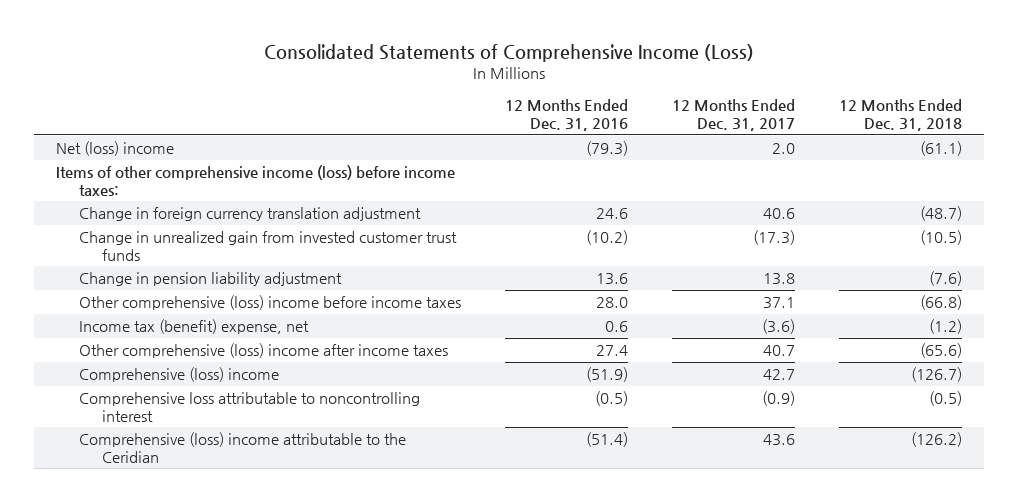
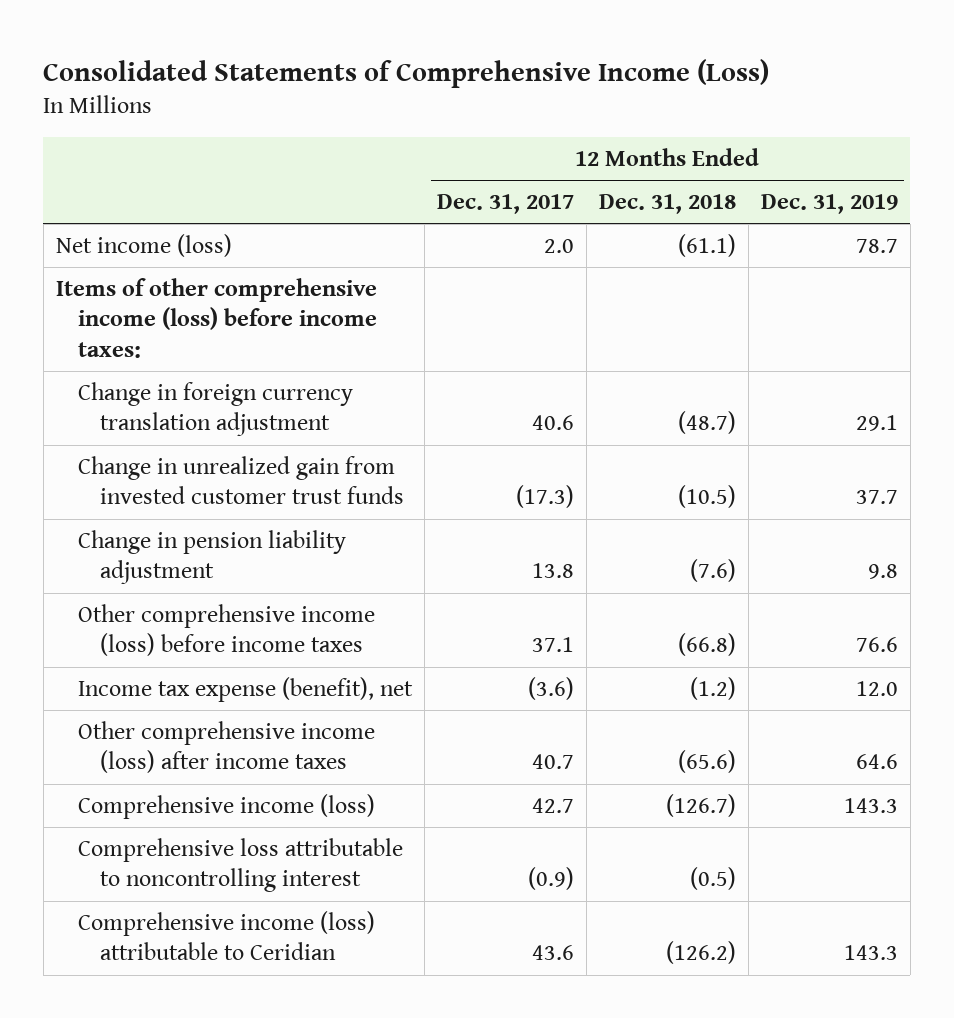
[504,99,628,132] 12 Months Ended Dec. 31, 2016 -> none
none -> [760,194,898,215] Dec. 31, 2019
[56,141,175,157] Net (loss) income -> [55,234,232,258] Net income (loss)
[79,295,462,311] Other comprehensive (loss) income before income taxes -> [77,604,375,657] Other comprehensive income (loss) before income taxes
[79,319,310,335] Income tax (benefit) expense, net -> [77,677,413,703] Income tax expense (benefit), net
[79,343,449,359] Other comprehensive (loss) income after income taxes -> [77,721,375,774] Other comprehensive income (loss) after income taxes
[79,367,280,383] Comprehensive (loss) income -> [77,794,375,820] Comprehensive income (loss)
[79,432,407,463] Comprehensive (loss) income attributable to the Ceridian -> [77,911,375,961] Comprehensive income (loss) attributable to Ceridian

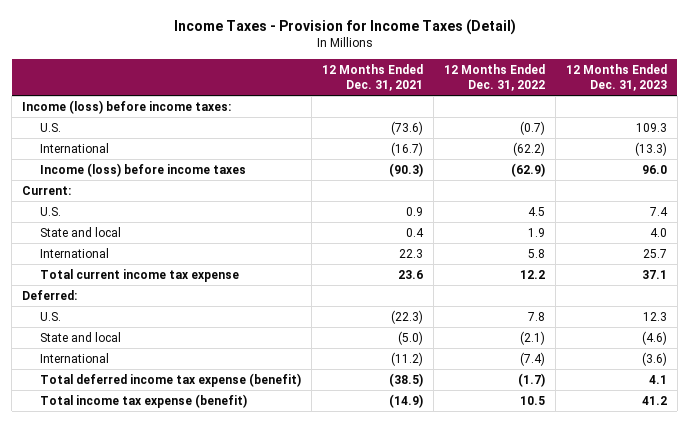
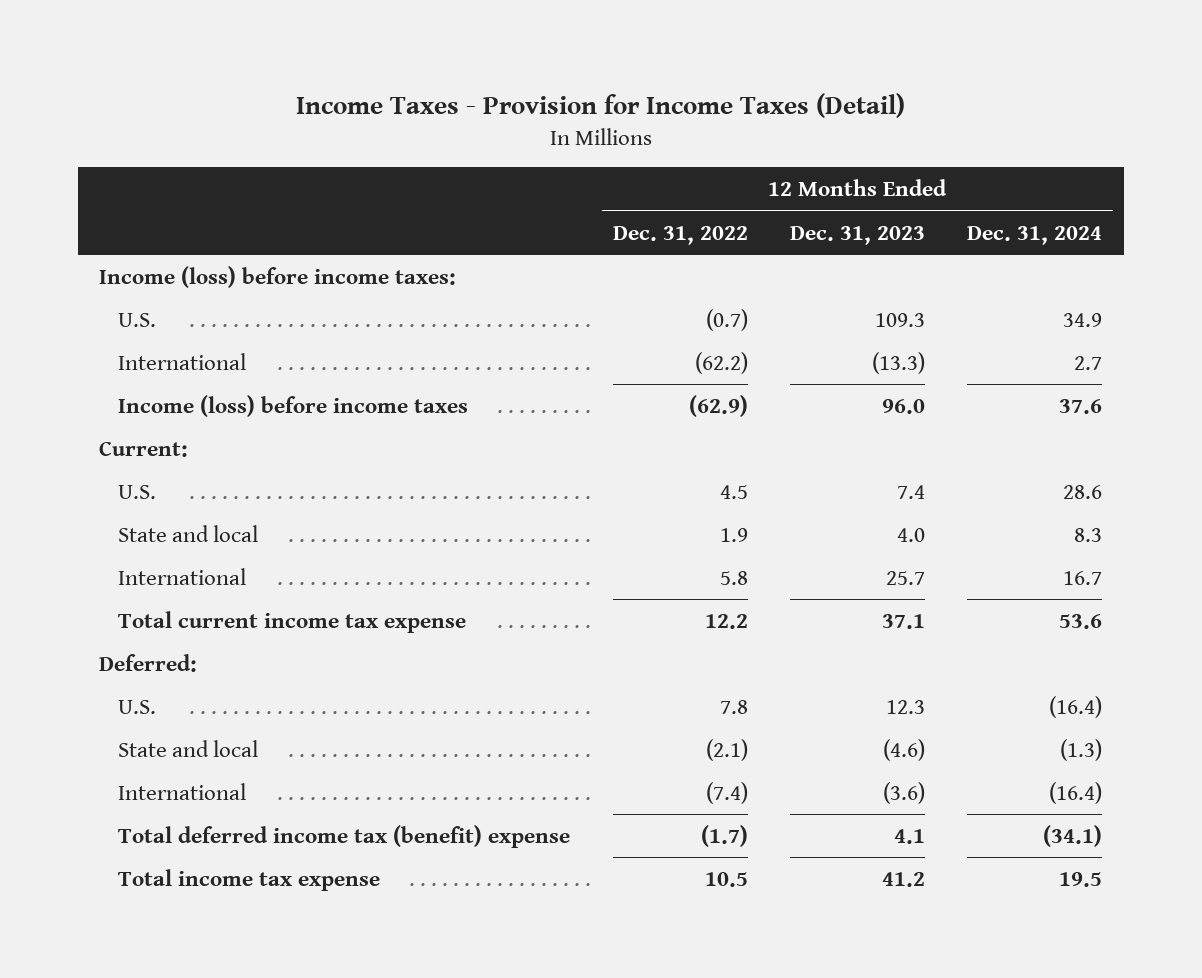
[321,63,423,92] 12 Months Ended Dec. 31, 2021 -> none
none -> [967,225,1103,245] Dec. 31, 2024
[39,372,301,387] Total deferred income tax expense (benefit) -> [118,824,571,848] Total deferred income tax (benefit) expense
[39,393,247,408] Total income tax expense (benefit) -> [118,868,381,891] Total income tax expense

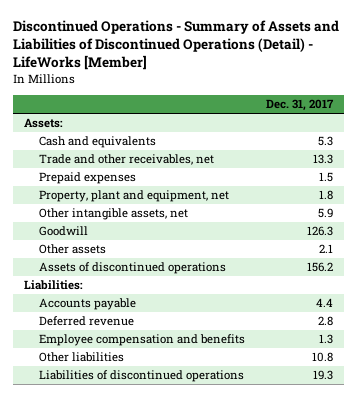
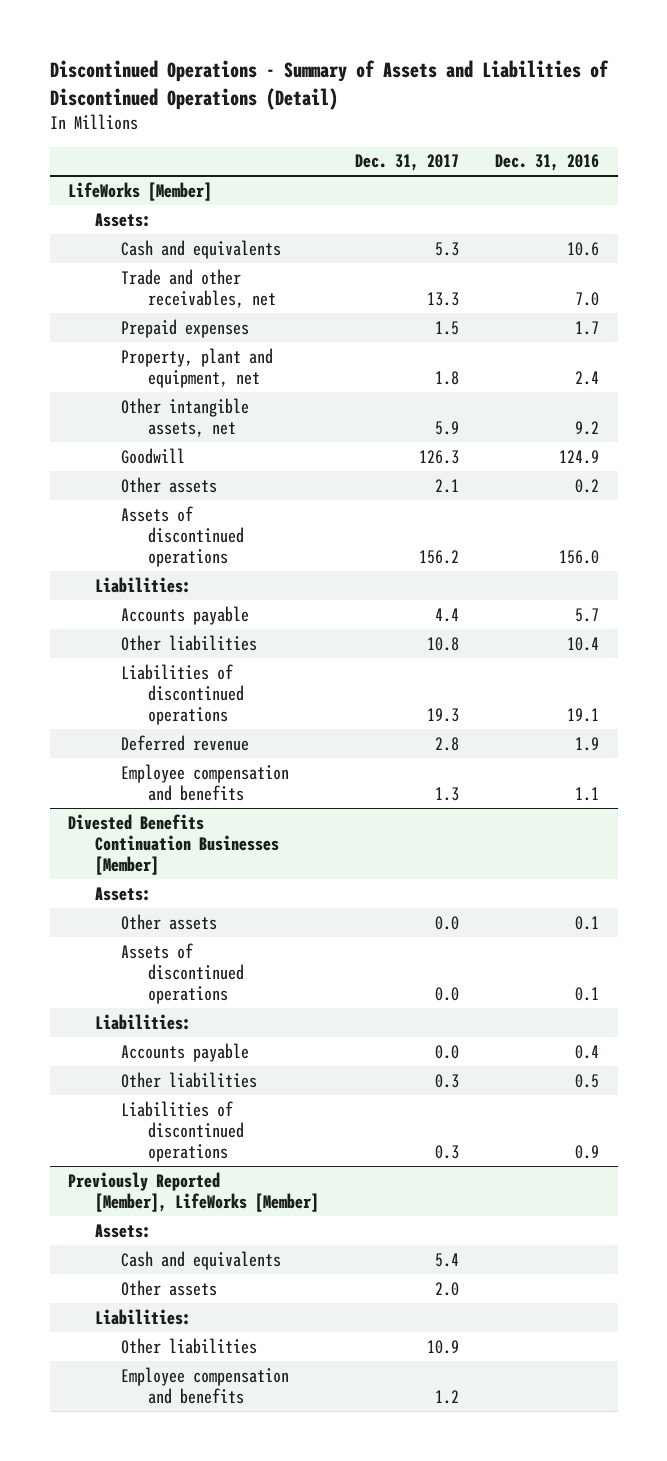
[13,20,340,71] Discontinued Operations - Summary of Assets and Liabilities of Discontinued Operations (Detail) - LifeWorks [Member] -> [49,60,609,110] Discontinued Operations - Summary of Assets and Liabilities of Discontinued Operations (Detail)
none -> [495,154,600,172] Dec. 31, 2016
none -> [67,181,212,201] LifeWorks [Member]
[39,316,135,327] Deferred revenue -> none
[39,334,246,347] Employee compensation and benefits -> none
none -> [121,734,250,751] Deferred revenue
none -> [121,763,290,801] Employee compensation and benefits
none -> [67,813,279,875] Divested Benefits Continuation Businesses [Member]
none -> [94,886,151,901] Assets:
none -> [121,913,218,930] Other assets
none -> [121,942,245,1004] Assets of discontinued operations
none -> [94,1013,191,1030] Liabilities:
none -> [121,1042,250,1062] Accounts payable
none -> [121,1071,258,1088] Other liabilities
none -> [121,1100,245,1162] Liabilities of discontinued operations
none -> [67,1171,319,1212] Previously Reported [Member], LifeWorks [Member]
none -> [94,1223,151,1238] Assets:
none -> [121,1250,282,1270] Cash and equivalents
none -> [121,1279,218,1296] Other assets
none -> [94,1308,191,1325] Liabilities:
none -> [121,1337,258,1354] Other liabilities
none -> [121,1366,290,1404] Employee compensation and benefits

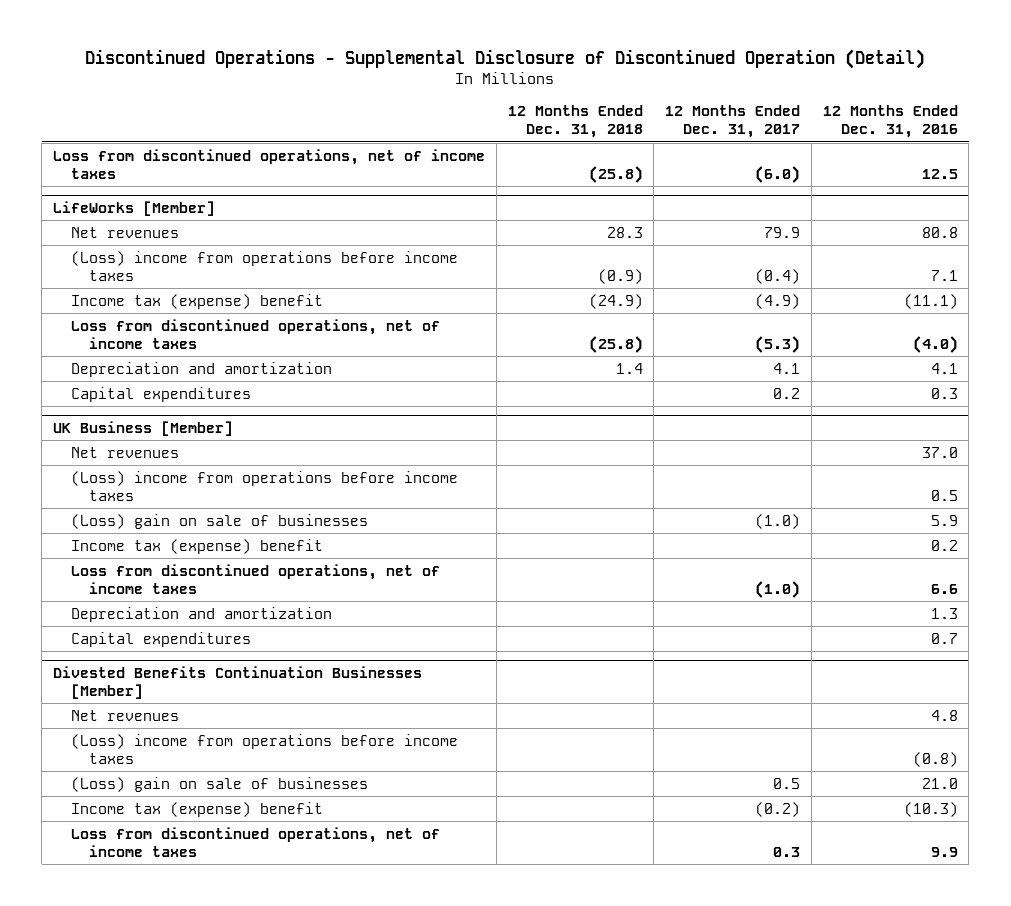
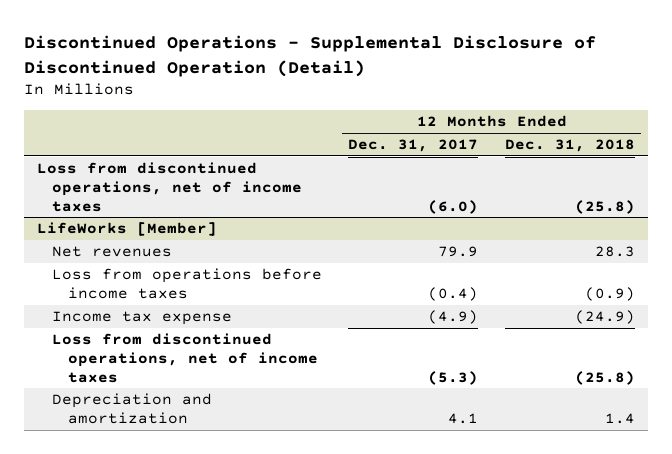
[822,105,958,139] 12 Months Ended Dec. 31, 2016 -> none
[70,250,458,281] (Loss) income from operations before income taxes -> [52,268,323,299] Loss from operations before income taxes
[70,293,323,309] Income tax (expense) benefit -> [52,311,233,326] Income tax expense
[70,386,251,402] Capital expenditures -> none
[53,420,234,436] UK Business [Member] -> none
[70,446,179,458] Net revenues -> none
[70,470,458,501] (Loss) income from operations before income taxes -> none
[70,513,368,529] (Loss) gain on sale of businesses -> none
[70,538,323,554] Income tax (expense) benefit -> none
[70,563,440,594] Loss from discontinued operations, net of income taxes -> none
[70,606,332,622] Depreciation and amortization -> none
[70,631,251,647] Capital expenditures -> none
[53,665,423,699] Divested Benefits Continuation Businesses [Member] -> none
[70,709,179,721] Net revenues -> none
[70,733,458,764] (Loss) income from operations before income taxes -> none
[70,776,368,792] (Loss) gain on sale of businesses -> none
[70,801,323,817] Income tax (expense) benefit -> none
[70,826,440,857] Loss from discontinued operations, net of income taxes -> none

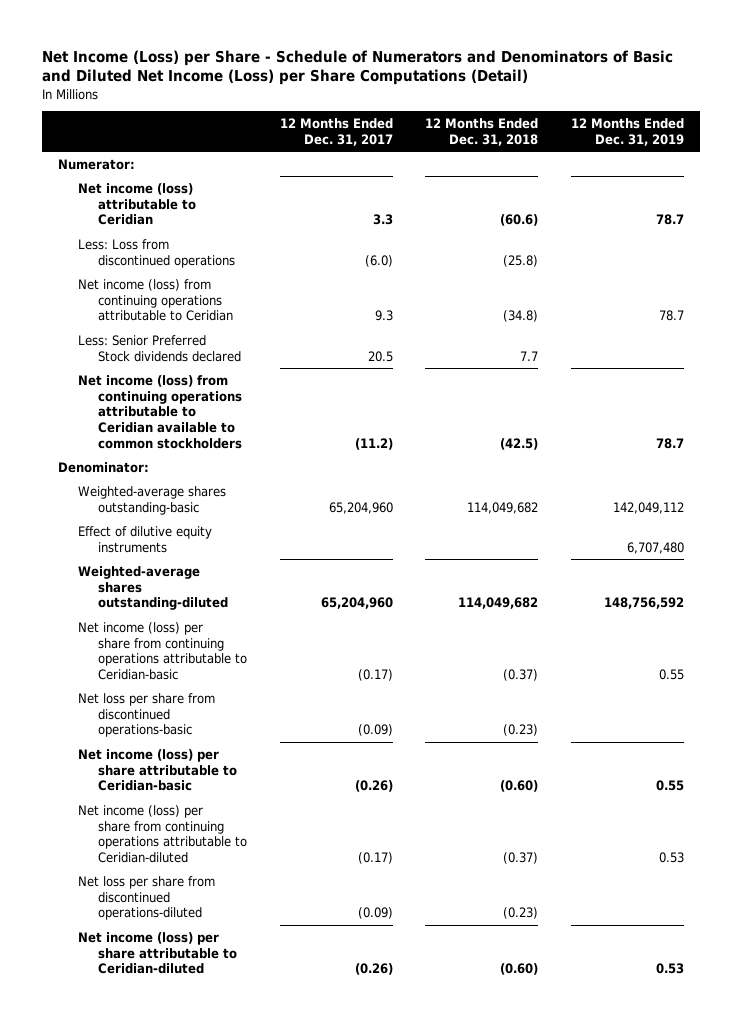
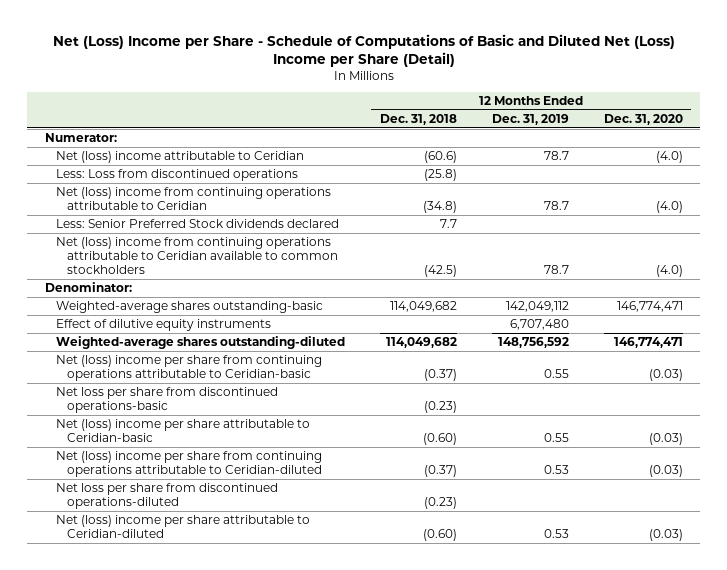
[41,49,673,86] Net Income (Loss) per Share - Schedule of Numerators and Denominators of Basic and Diluted Net Income (Loss) per Share Computations (Detail) -> [52,33,675,68] Net (Loss) Income per Share - Schedule of Computations of Basic and Diluted Net (Loss) Income per Share (Detail)
[279,118,393,146] 12 Months Ended Dec. 31, 2017 -> none
none -> [603,113,683,125] Dec. 31, 2020
[78,182,197,226] Net income (loss) attributable to Ceridian -> [55,151,304,164] Net (loss) income attributable to Ceridian
[78,278,234,322] Net income (loss) from continuing operations attributable to Ceridian -> [55,187,331,211] Net (loss) income from continuing operations attributable to Ceridian
[78,374,243,449] Net income (loss) from continuing operations attributable to Ceridian available to common stockholders -> [55,237,338,275] Net (loss) income from continuing operations attributable to Ceridian available to common stockholders
[78,621,248,680] Net income (loss) per share from continuing operations attributable to Ceridian-basic -> [55,355,322,382] Net (loss) income per share from continuing operations attributable to Ceridian-basic
[78,748,238,792] Net income (loss) per share attributable to Ceridian-basic -> [55,419,310,443] Net (loss) income per share attributable to Ceridian-basic
[78,804,248,863] Net income (loss) per share from continuing operations attributable to Ceridian-diluted -> [55,451,322,478] Net (loss) income per share from continuing operations attributable to Ceridian-diluted
[78,931,238,975] Net income (loss) per share attributable to Ceridian-diluted -> [55,515,310,539] Net (loss) income per share attributable to Ceridian-diluted

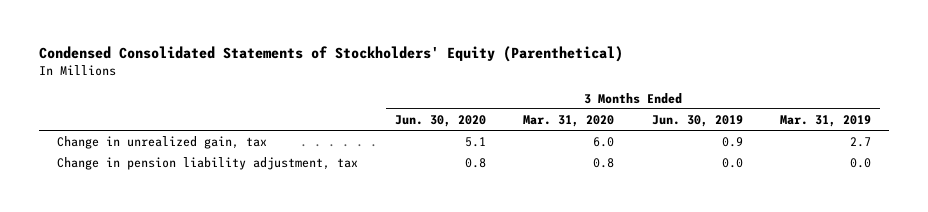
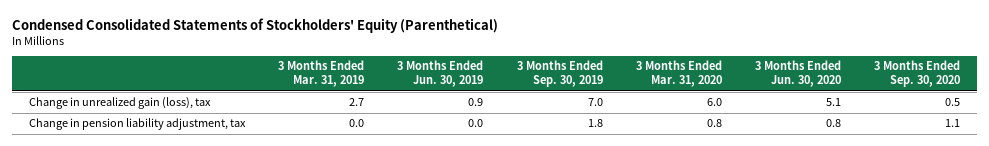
none -> [516,60,603,88] 3 Months Ended Sep. 30, 2019
none -> [874,60,961,88] 3 Months Ended Sep. 30, 2020
[57,135,268,149] Change in unrealized gain, tax -> [28,97,211,110] Change in unrealized gain (loss), tax

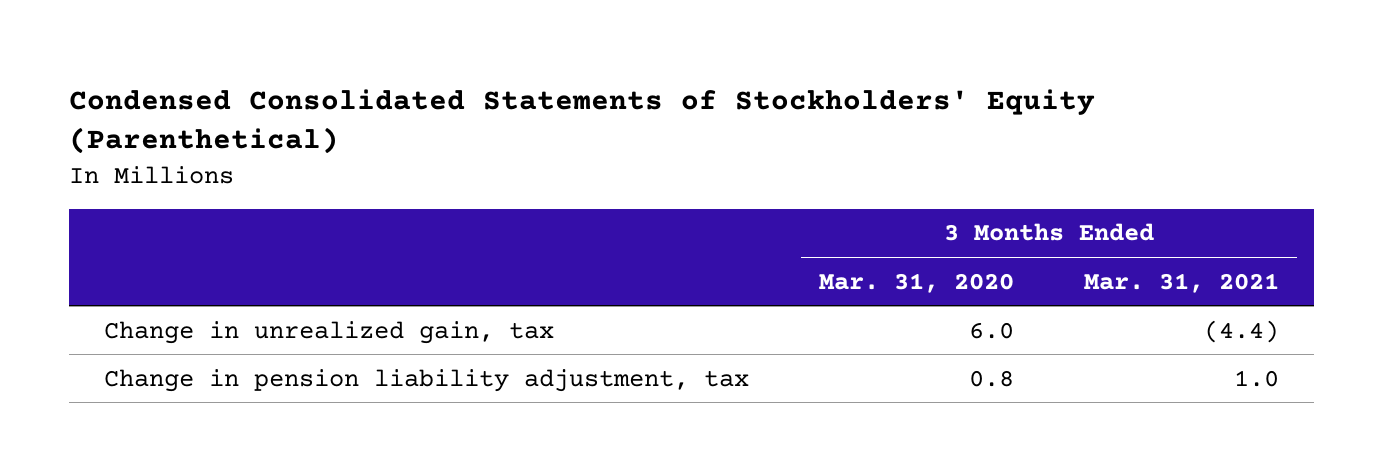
[278,60,365,88] 3 Months Ended Mar. 31, 2019 -> none
[397,60,484,88] 3 Months Ended Jun. 30, 2019 -> none
[516,60,603,88] 3 Months Ended Sep. 30, 2019 -> none
[755,60,842,88] 3 Months Ended Jun. 30, 2020 -> none
[874,60,961,88] 3 Months Ended Sep. 30, 2020 -> none
none -> [1084,272,1280,293] Mar. 31, 2021
[28,97,211,110] Change in unrealized gain (loss), tax -> [103,320,554,344] Change in unrealized gain, tax

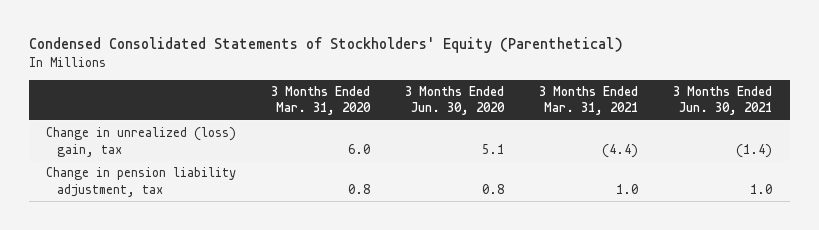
none -> [405,85,506,116] 3 Months Ended Jun. 30, 2020
none -> [673,85,773,116] 3 Months Ended Jun. 30, 2021
[103,320,554,344] Change in unrealized gain, tax -> [46,127,237,157] Change in unrealized (loss) gain, tax

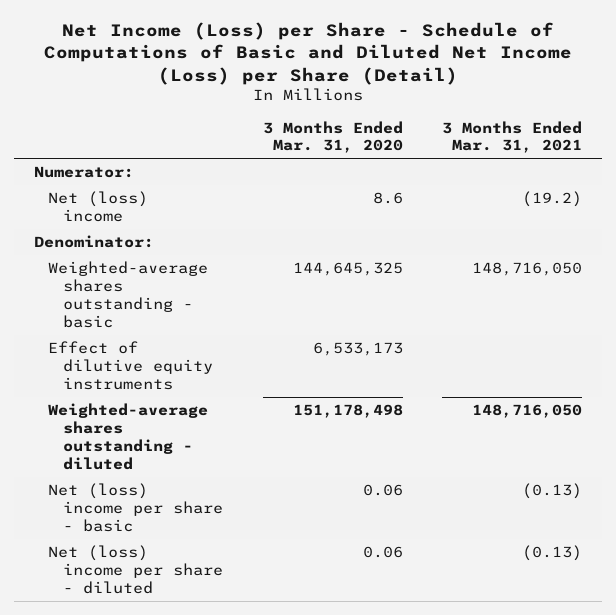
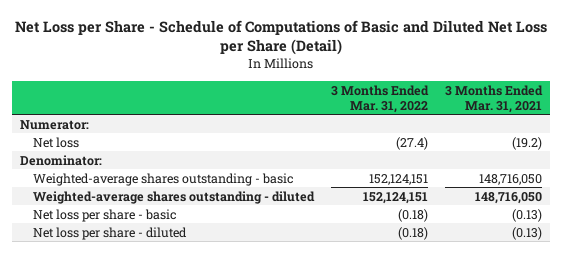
[44,22,573,85] Net Income (Loss) per Share - Schedule of Computations of Basic and Diluted Net Income (Loss) per Share (Detail) -> [15,19,548,56] Net Loss per Share - Schedule of Computations of Basic and Diluted Net Loss per Share (Detail)
[262,120,403,154] 3 Months Ended Mar. 31, 2020 -> none
none -> [331,84,430,113] 3 Months Ended Mar. 31, 2022
[48,191,149,222] Net (loss) income -> [33,136,80,148] Net loss
[48,341,213,390] Effect of dilutive equity instruments -> none
[48,483,223,532] Net (loss) income per share - basic -> [33,208,177,222] Net loss per share - basic
[48,545,223,594] Net (loss) income per share - diluted -> [33,226,188,240] Net loss per share - diluted

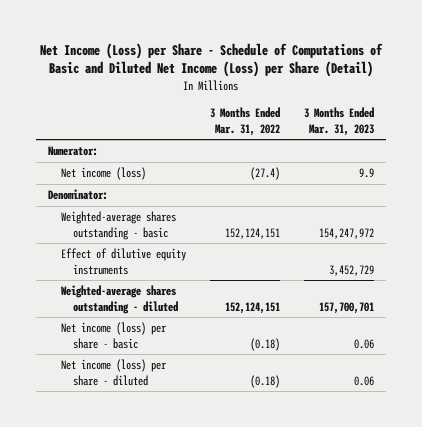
[15,19,548,56] Net Loss per Share - Schedule of Computations of Basic and Diluted Net Loss per Share (Detail) -> [39,42,383,78] Net Income (Loss) per Share - Schedule of Computations of Basic and Diluted Net Income (Loss) per Share (Detail)
[444,84,543,113] 3 Months Ended Mar. 31, 2021 -> none
none -> [303,107,374,136] 3 Months Ended Mar. 31, 2023
[33,136,80,148] Net loss -> [60,167,146,181] Net income (loss)
none -> [60,248,186,275] Effect of dilutive equity instruments
[33,208,177,222] Net loss per share - basic -> [60,322,167,349] Net income (loss) per share - basic
[33,226,188,240] Net loss per share - diluted -> [60,359,167,386] Net income (loss) per share - diluted

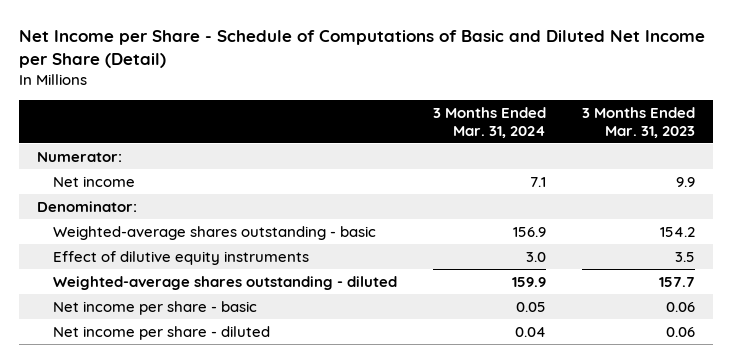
[39,42,383,78] Net Income (Loss) per Share - Schedule of Computations of Basic and Diluted Net Income (Loss) per Share (Detail) -> [19,30,706,69] Net Income per Share - Schedule of Computations of Basic and Diluted Net Income per Share (Detail)
[209,107,280,136] 3 Months Ended Mar. 31, 2022 -> none
none -> [433,106,547,138] 3 Months Ended Mar. 31, 2024
[60,167,146,181] Net income (loss) -> [53,175,136,187] Net income
[318,227,374,239] 154,247,972 -> [660,226,696,237] 154.2
[328,264,374,276] 3,452,729 -> [675,251,696,262] 3.5
[318,301,374,314] 157,700,701 -> [659,276,696,287] 157.7
[60,322,167,349] Net income (loss) per share - basic -> [53,300,258,315] Net income per share - basic
[60,359,167,386] Net income (loss) per share - diluted -> [53,325,271,340] Net income per share - diluted

